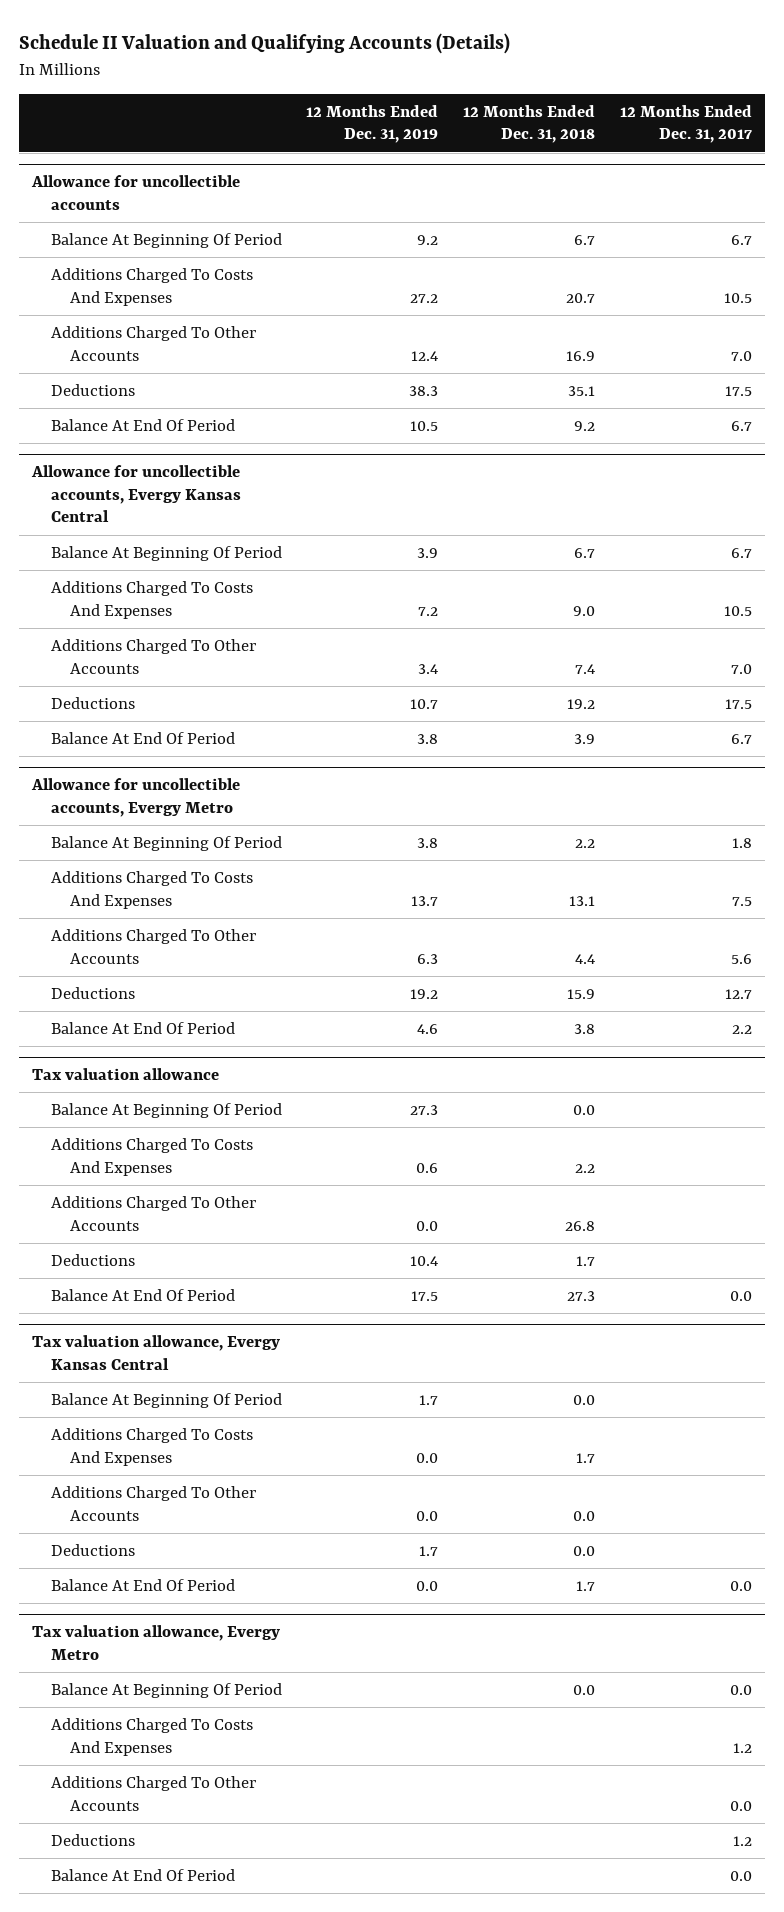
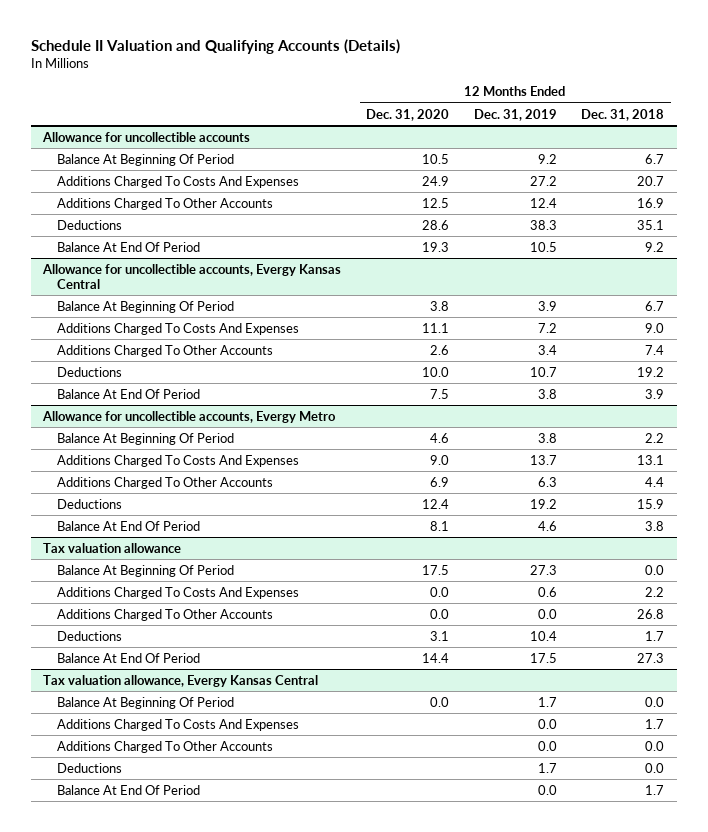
[620,104,753,144] 12 Months Ended Dec. 31, 2017 -> none
none -> [365,108,449,121] Dec. 31, 2020
[31,1625,280,1660] Tax valuation allowance, Evergy Metro -> none
[50,1683,282,1699] Balance At Beginning Of Period -> none
[50,1718,253,1756] Additions Charged To Costs And Expenses -> none
[50,1776,256,1811] Additions Charged To Other Accounts -> none
[50,1834,135,1847] Deductions -> none
[50,1869,235,1882] Balance At End Of Period -> none

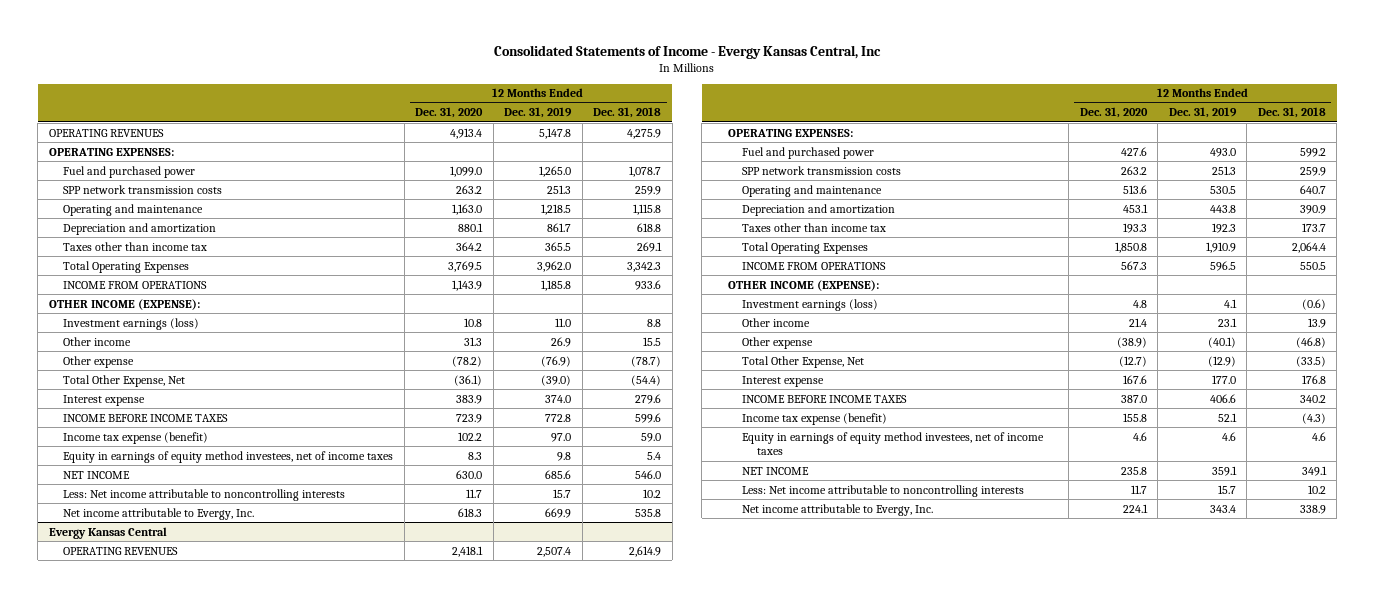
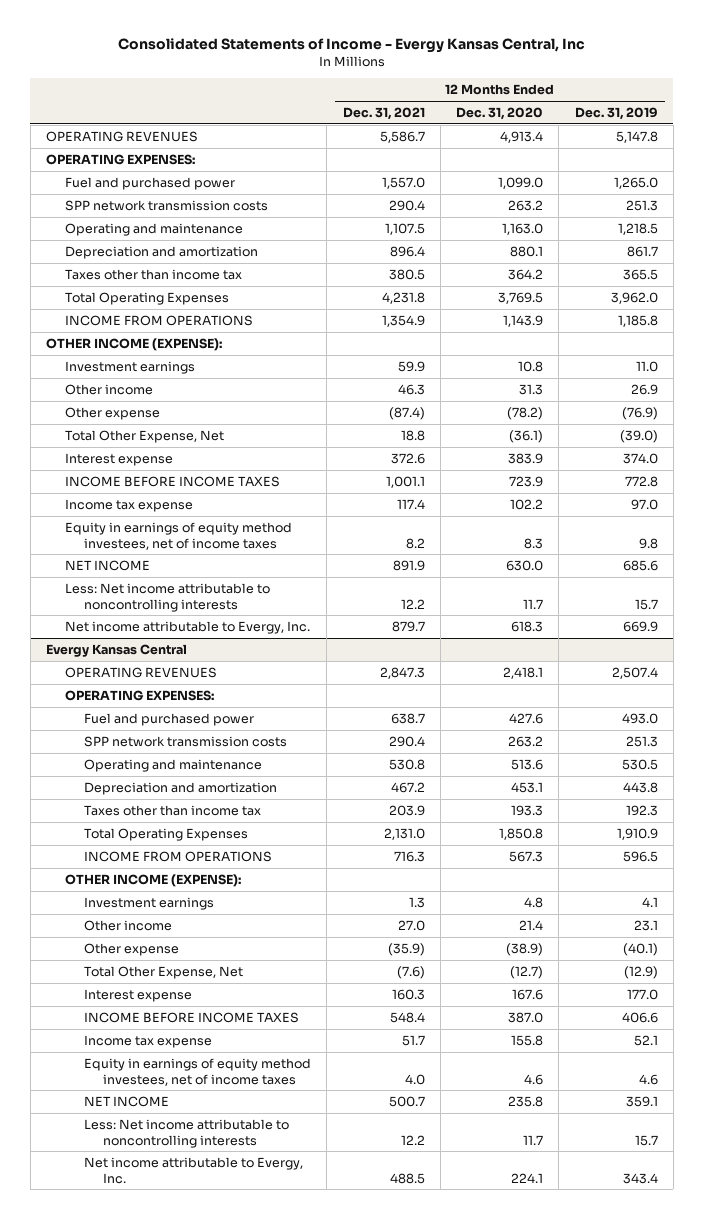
[593,107,662,119] Dec. 31, 2018 -> none
none -> [342,106,425,120] Dec. 31, 2021
[63,317,200,330] Investment earnings (loss) -> [65,360,196,374] Investment earnings
[63,431,209,444] Income tax expense (benefit) -> [65,498,194,512] Income tax expense
[742,298,879,311] Investment earnings (loss) -> [84,896,215,910] Investment earnings
[742,412,888,425] Income tax expense (benefit) -> [84,1034,213,1048] Income tax expense

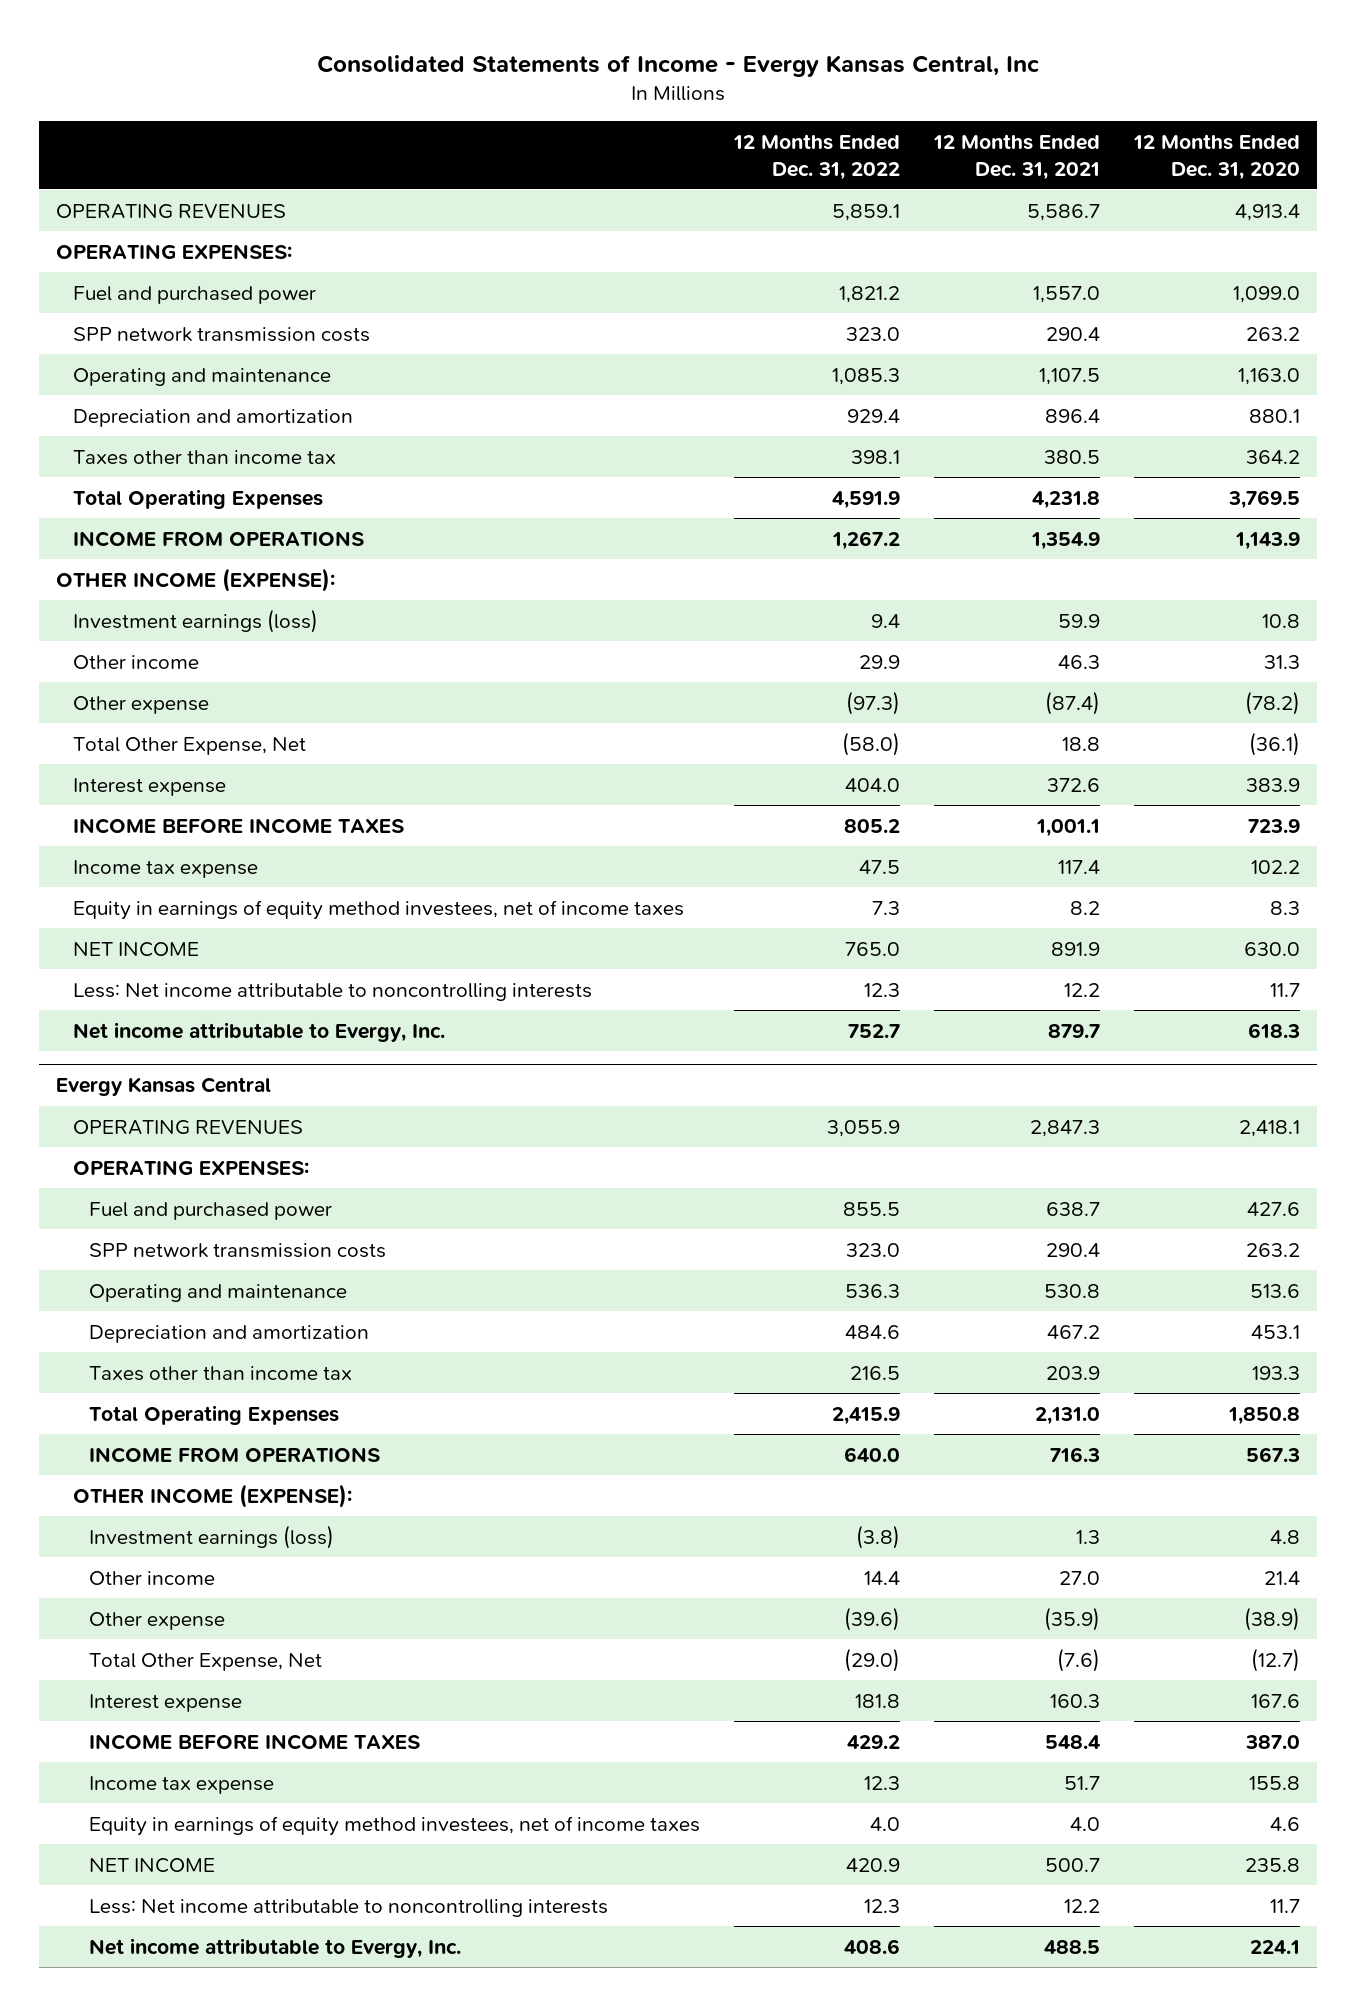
[574,106,658,120] Dec. 31, 2019 -> none
none -> [733,133,901,180] 12 Months Ended Dec. 31, 2022
[65,360,196,374] Investment earnings -> [72,608,318,633] Investment earnings (loss)
[84,896,215,910] Investment earnings -> [89,1524,335,1549] Investment earnings (loss)

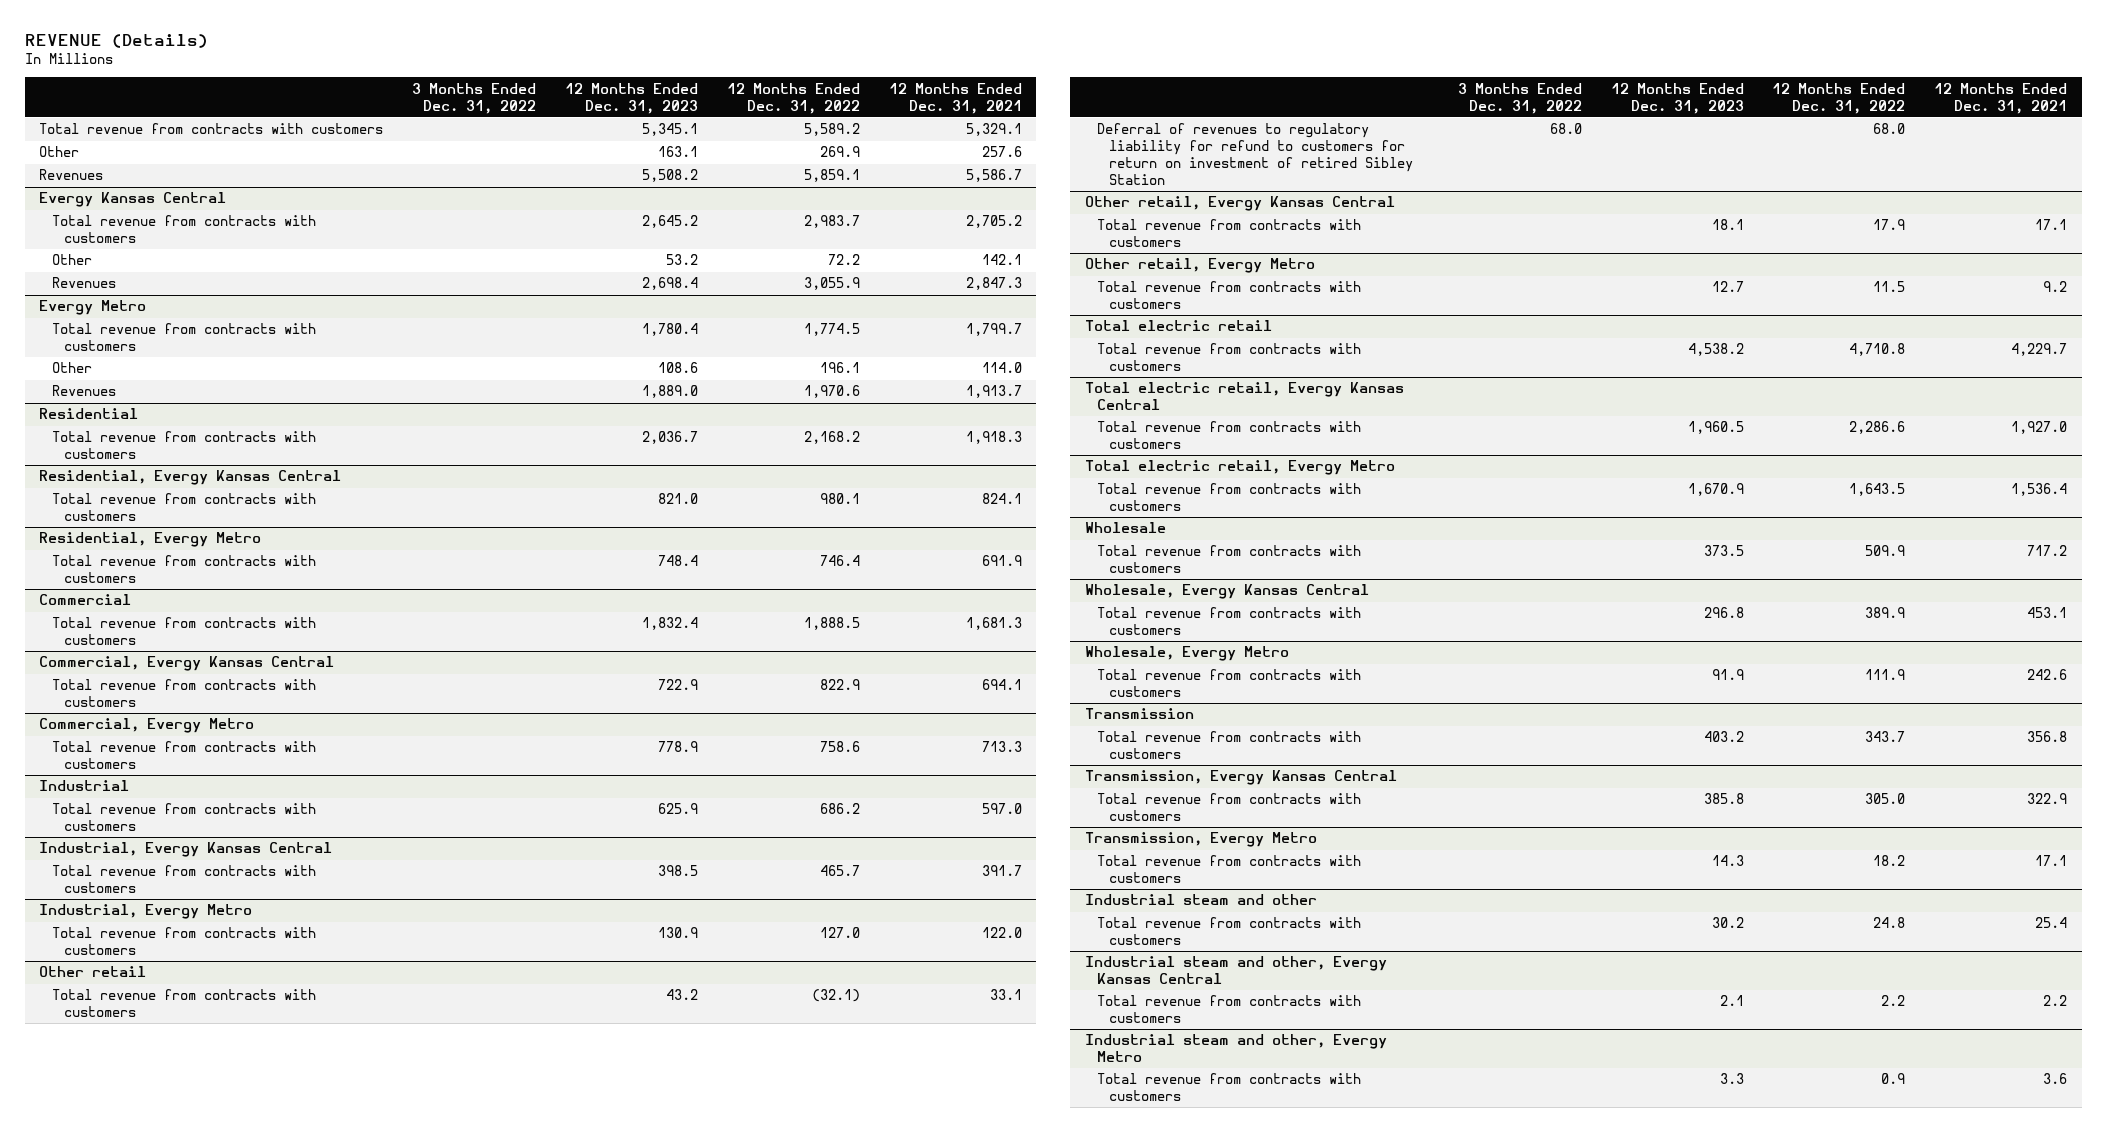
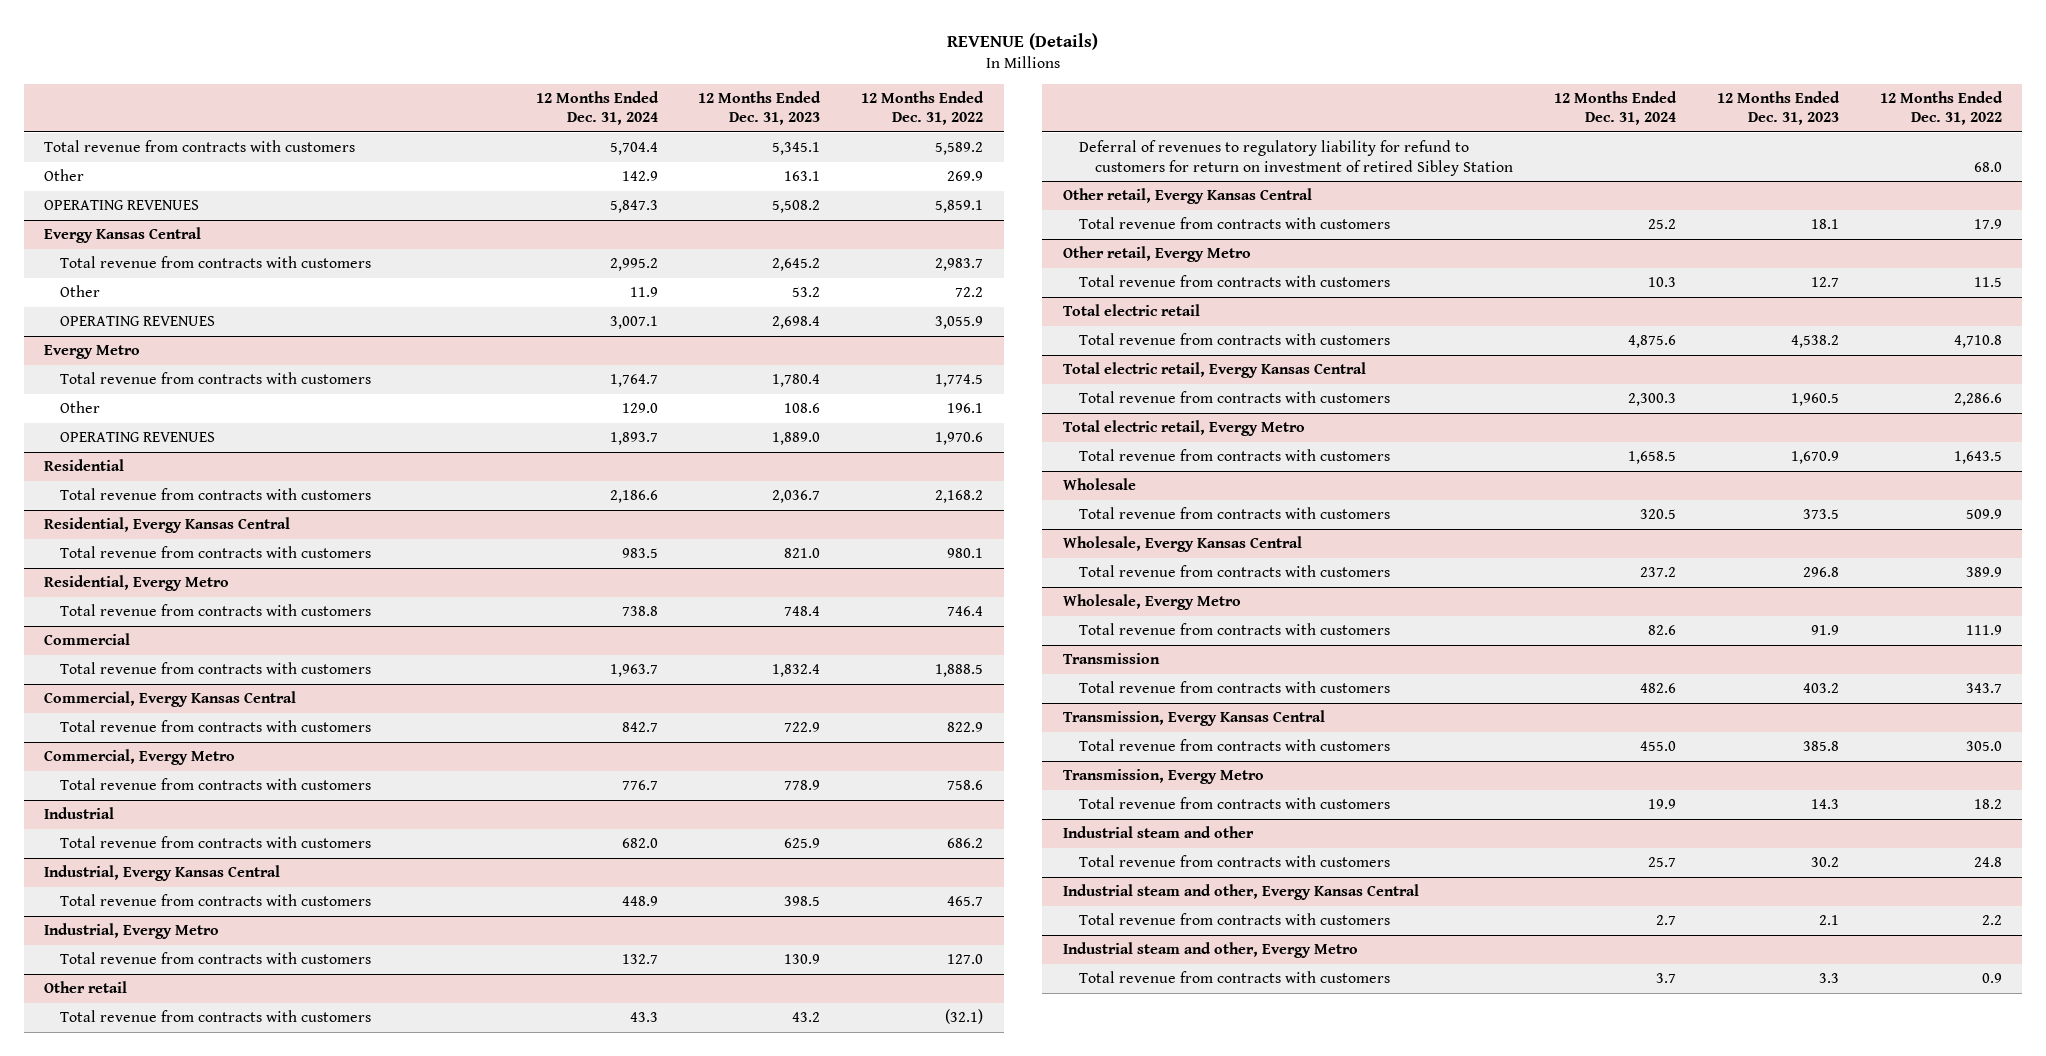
[412,82,537,114] 3 Months Ended Dec. 31, 2022 -> none
[888,82,1022,114] 12 Months Ended Dec. 31, 2021 -> none
none -> [535,90,659,126] 12 Months Ended Dec. 31, 2024
[39,169,104,181] Revenues -> [43,200,199,211] OPERATING REVENUES
[51,277,116,289] Revenues -> [60,316,216,327] OPERATING REVENUES
[51,385,116,397] Revenues -> [60,432,216,443] OPERATING REVENUES

